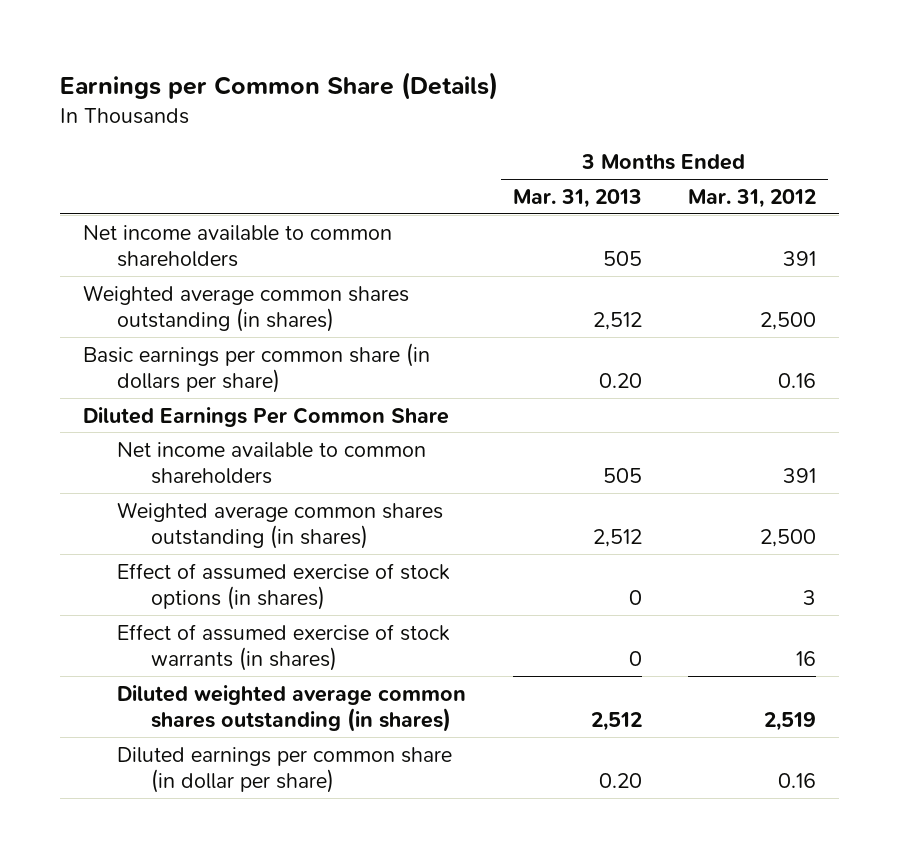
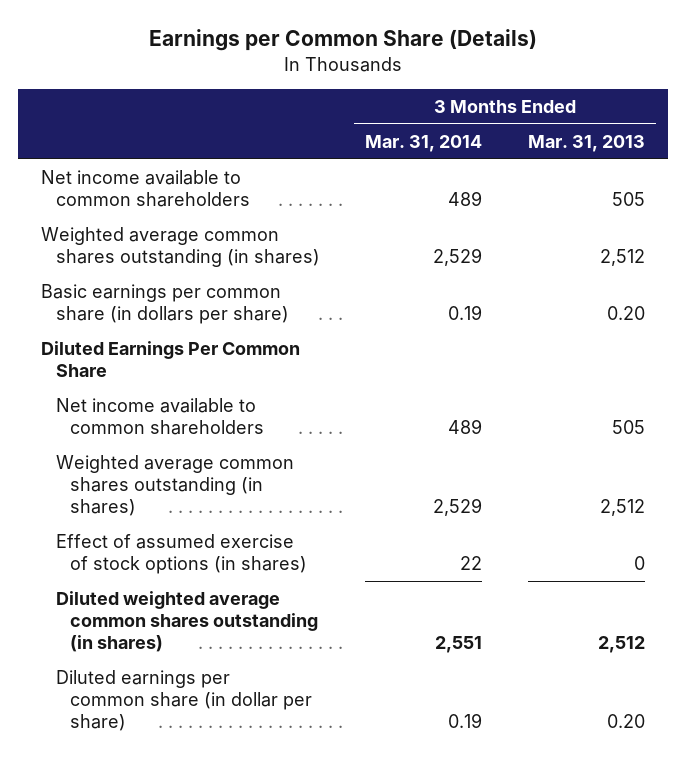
[687,188,816,208] Mar. 31, 2012 -> none
none -> [365,134,483,152] Mar. 31, 2014
[117,623,451,672] Effect of assumed exercise of stock warrants (in shares) -> none

